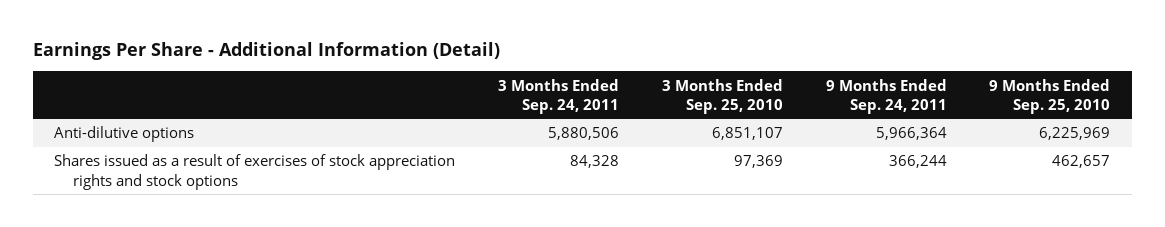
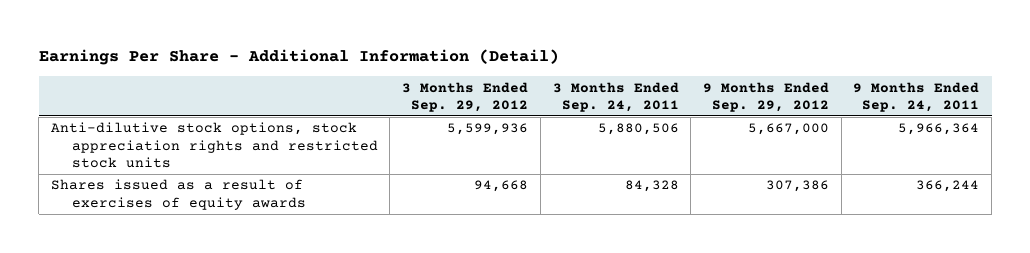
[661,78,783,114] 3 Months Ended Sep. 25, 2010 -> none
[989,78,1111,114] 9 Months Ended Sep. 25, 2010 -> none
none -> [402,81,529,112] 3 Months Ended Sep. 29, 2012
none -> [702,81,829,112] 9 Months Ended Sep. 29, 2012
[54,126,195,143] Anti-dilutive options -> [50,122,378,168] Anti-dilutive stock options, stock appreciation rights and restricted stock units
[54,154,456,190] Shares issued as a result of exercises of stock appreciation rights and stock options -> [50,179,306,210] Shares issued as a result of exercises of equity awards

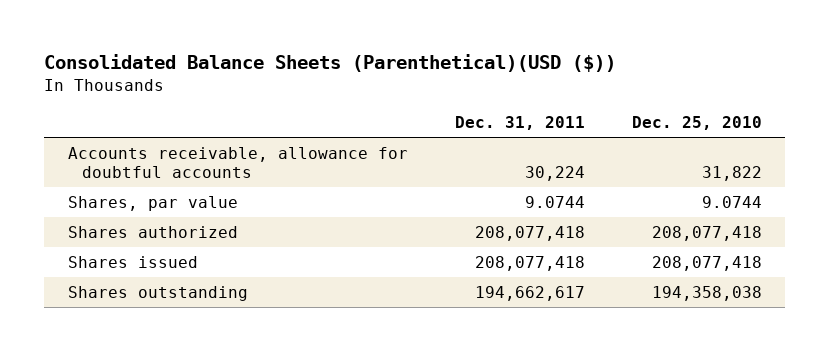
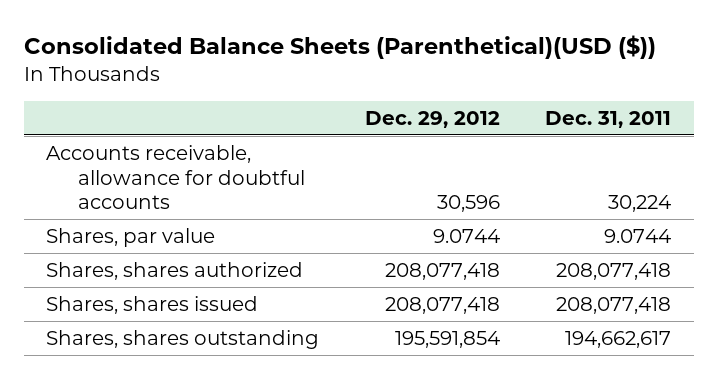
[631,116,762,131] Dec. 25, 2010 -> none
none -> [364,110,500,128] Dec. 29, 2012
[67,226,238,239] Shares authorized -> [46,261,304,280] Shares, shares authorized
[67,256,198,269] Shares issued -> [46,295,259,314] Shares, shares issued
[67,286,248,302] Shares outstanding -> [46,329,320,349] Shares, shares outstanding

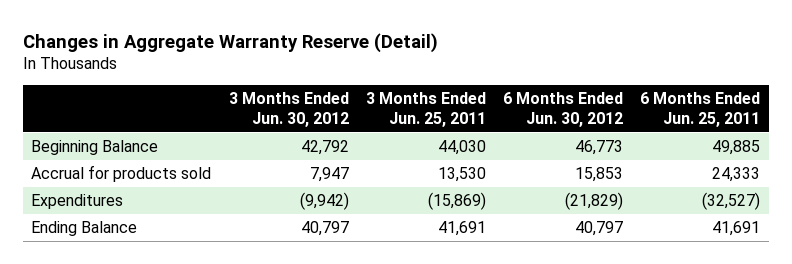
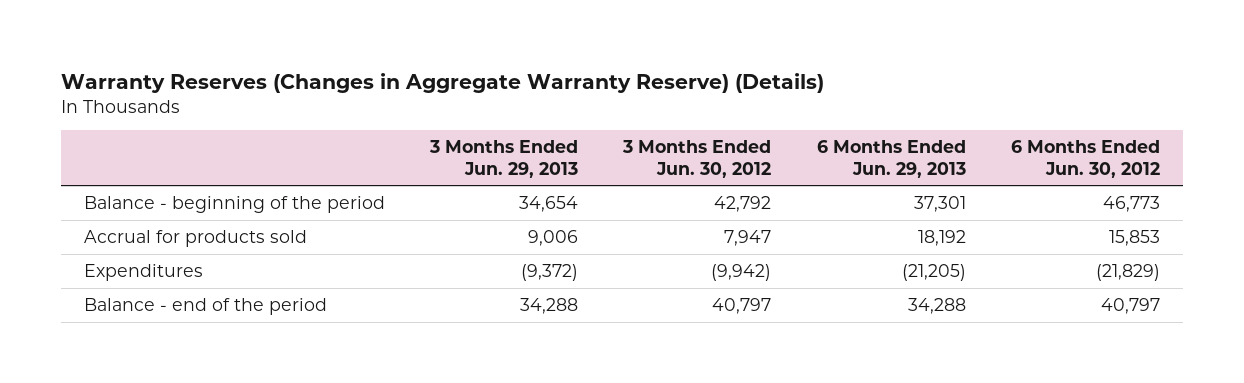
[22,32,438,53] Changes in Aggregate Warranty Reserve (Detail) -> [61,72,825,93] Warranty Reserves (Changes in Aggregate Warranty Reserve) (Details)
[365,92,486,127] 3 Months Ended Jun. 25, 2011 -> none
[640,92,761,127] 6 Months Ended Jun. 25, 2011 -> none
none -> [429,140,579,178] 3 Months Ended Jun. 29, 2013
none -> [816,140,966,178] 6 Months Ended Jun. 29, 2013
[31,140,159,156] Beginning Balance -> [83,195,385,213] Balance - beginning of the period
[31,221,138,237] Ending Balance -> [83,297,327,315] Balance - end of the period

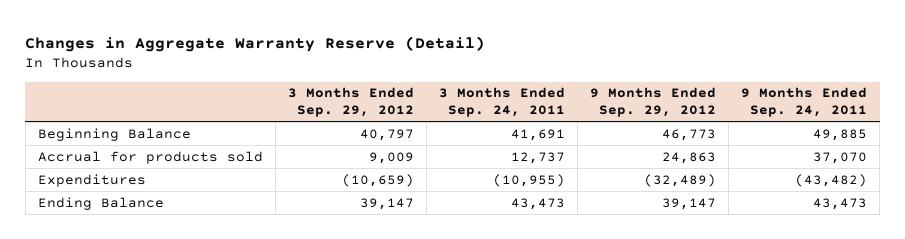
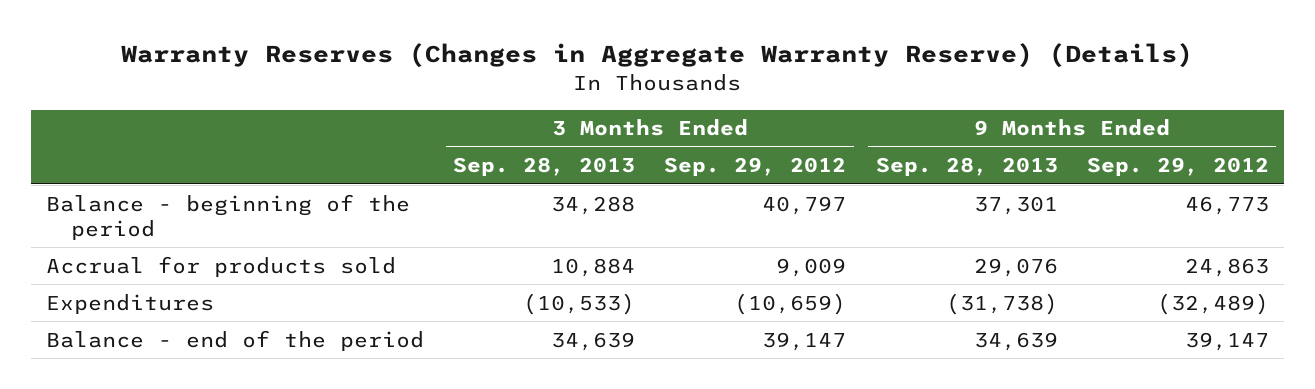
[25,35,486,52] Changes in Aggregate Warranty Reserve (Detail) -> [121,43,1194,69] Warranty Reserves (Changes in Aggregate Warranty Reserve) (Details)
[439,87,566,118] 3 Months Ended Sep. 24, 2011 -> none
[741,87,868,118] 9 Months Ended Sep. 24, 2011 -> none
none -> [452,157,635,177] Sep. 28, 2013
none -> [875,157,1058,177] Sep. 28, 2013
[37,127,191,141] Beginning Balance -> [45,193,410,241] Balance - beginning of the period
[37,196,164,210] Ending Balance -> [45,329,424,351] Balance - end of the period

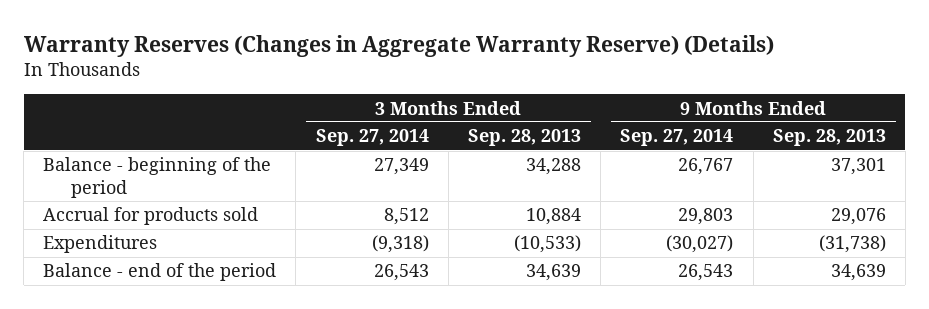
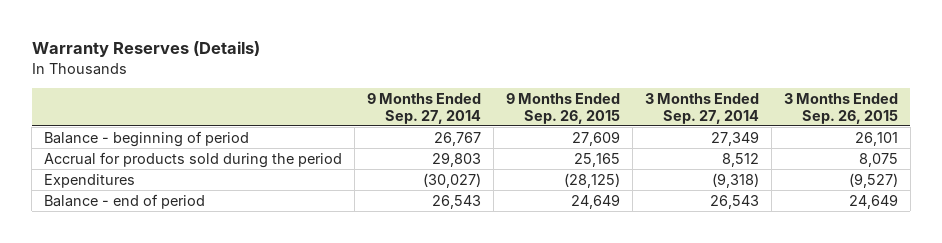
[23,34,774,57] Warranty Reserves (Changes in Aggregate Warranty Reserve) (Details) -> [31,41,260,58] Warranty Reserves (Details)
[467,129,581,147] Sep. 28, 2013 -> none
[772,129,886,147] Sep. 28, 2013 -> none
none -> [505,92,620,124] 9 Months Ended Sep. 26, 2015
none -> [783,92,898,124] 3 Months Ended Sep. 26, 2015
[43,157,272,198] Balance - beginning of the period -> [44,130,250,147] Balance - beginning of period
[43,207,259,226] Accrual for products sold -> [44,151,343,168] Accrual for products sold during the period
[43,263,277,282] Balance - end of the period -> [44,193,206,209] Balance - end of period

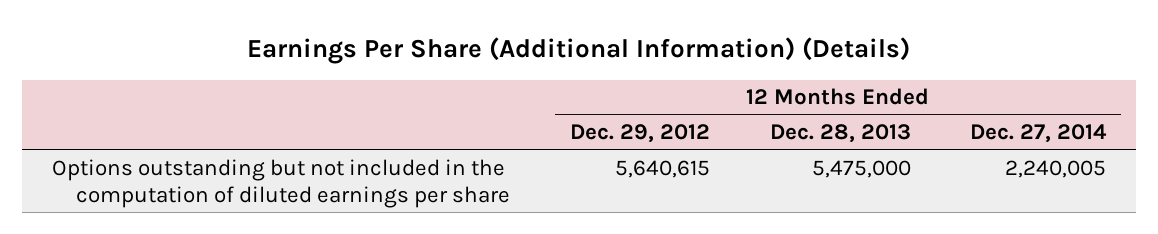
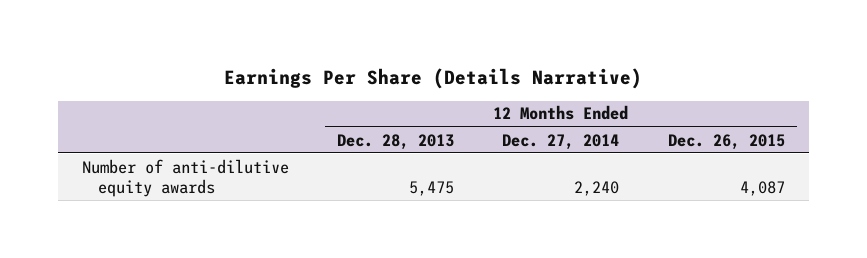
[247,37,911,65] Earnings Per Share (Additional Information) (Details) -> [224,67,643,89] Earnings Per Share (Details Narrative)
[570,124,711,144] Dec. 29, 2012 -> none
none -> [667,133,785,150] Dec. 26, 2015
[51,158,511,209] Options outstanding but not included in the computation of diluted earnings per share -> none
none -> [82,158,290,197] Number of anti-dilutive equity awards

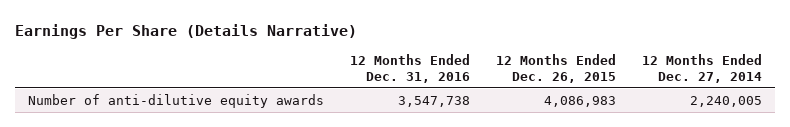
[337,133,455,150] Dec. 28, 2013 -> none
none -> [350,54,471,83] 12 Months Ended Dec. 31, 2016
[574,180,620,196] 2,240 -> [689,96,762,108] 2,240,005
[739,180,785,196] 4,087 -> [543,96,616,108] 4,086,983

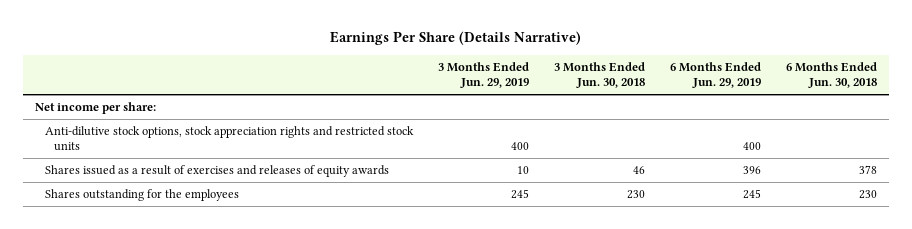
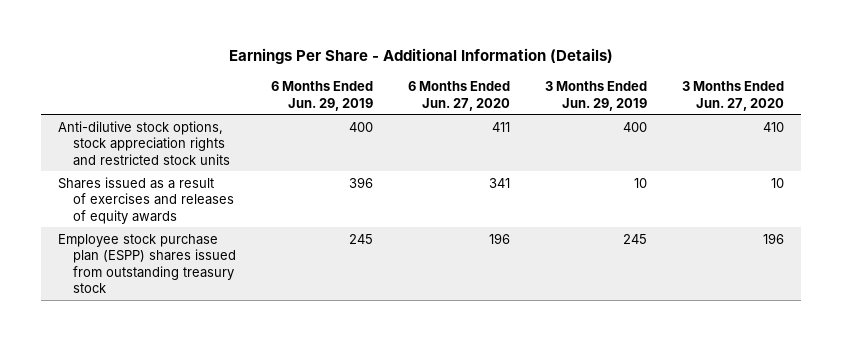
[329,31,581,46] Earnings Per Share (Details Narrative) -> [229,48,614,65] Earnings Per Share - Additional Information (Details)
[553,62,645,89] 3 Months Ended Jun. 30, 2018 -> none
[785,62,877,89] 6 Months Ended Jun. 30, 2018 -> none
none -> [407,81,510,111] 6 Months Ended Jun. 27, 2020
none -> [681,81,784,111] 3 Months Ended Jun. 27, 2020
[35,102,157,115] Net income per share: -> none
[44,189,239,202] Shares outstanding for the employees -> [58,233,236,294] Employee stock purchase plan (ESPP) shares issued from outstanding treasury stock

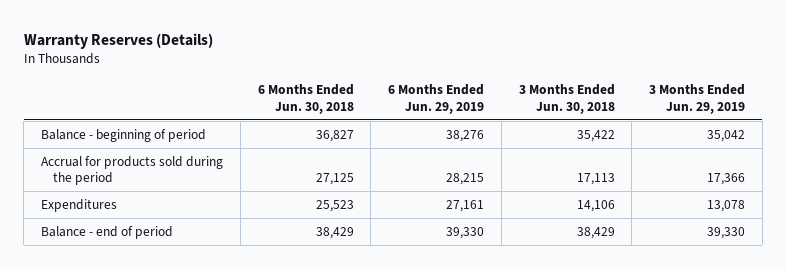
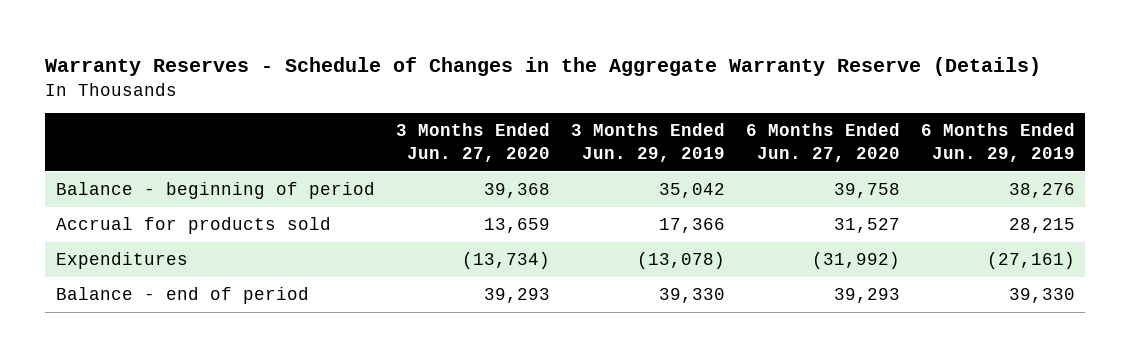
[23,32,213,49] Warranty Reserves (Details) -> [45,57,1042,77] Warranty Reserves - Schedule of Changes in the Aggregate Warranty Reserve (Details)
[257,84,354,114] 6 Months Ended Jun. 30, 2018 -> none
[518,84,615,114] 3 Months Ended Jun. 30, 2018 -> none
none -> [395,123,550,163] 3 Months Ended Jun. 27, 2020
none -> [745,123,900,163] 6 Months Ended Jun. 27, 2020
[41,155,224,186] Accrual for products sold during the period -> [55,217,331,235] Accrual for products sold
[446,199,485,212] 27,161 -> [986,252,1075,270] (27,161)
[707,199,746,212] 13,078 -> [636,252,725,270] (13,078)

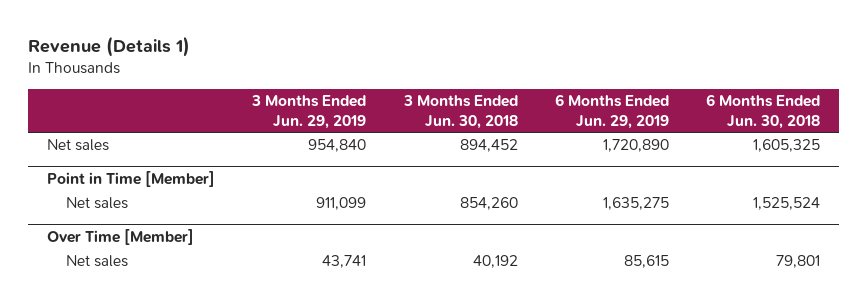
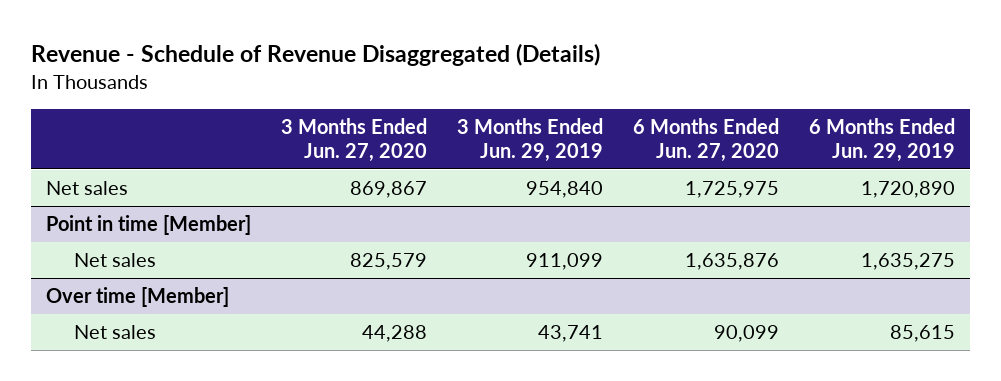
[28,36,191,58] Revenue (Details 1) -> [30,43,600,67] Revenue - Schedule of Revenue Disaggregated (Details)
[402,94,518,129] 3 Months Ended Jun. 30, 2018 -> none
[706,93,821,129] 6 Months Ended Jun. 30, 2018 -> none
none -> [281,118,428,163] 3 Months Ended Jun. 27, 2020
none -> [633,118,780,163] 6 Months Ended Jun. 27, 2020
[46,171,215,188] Point in Time [Member] -> [45,215,251,236] Point in time [Member]
[46,229,194,246] Over Time [Member] -> [45,287,229,308] Over time [Member]

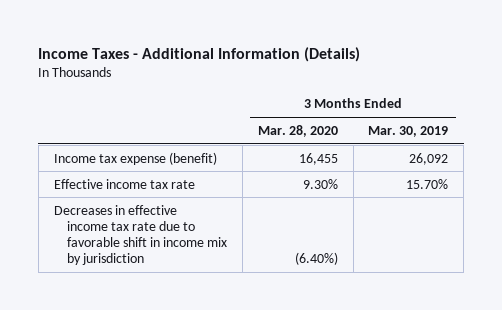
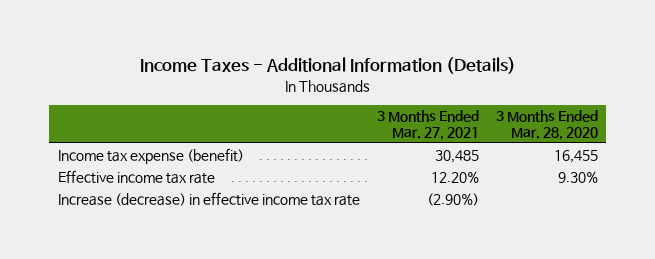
[368,125,449,137] Mar. 30, 2019 -> none
none -> [376,109,479,141] 3 Months Ended Mar. 27, 2021
[53,204,228,266] Decreases in effective income tax rate due to favorable shift in income mix by jurisdiction -> none
none -> [57,191,360,206] Increase (decrease) in effective income tax rate

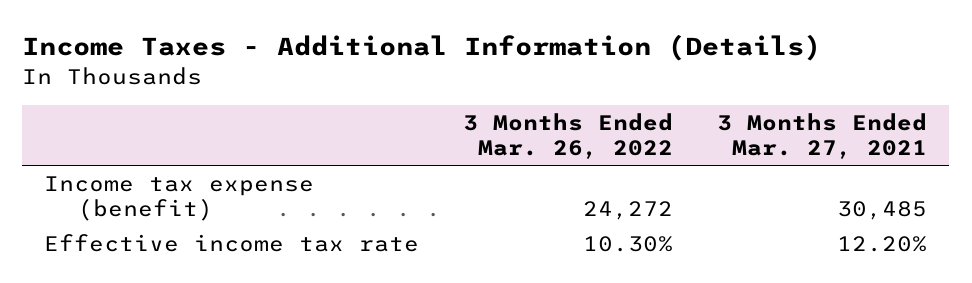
[495,109,598,141] 3 Months Ended Mar. 28, 2020 -> none
none -> [463,112,674,159] 3 Months Ended Mar. 26, 2022
[57,191,360,206] Increase (decrease) in effective income tax rate -> none

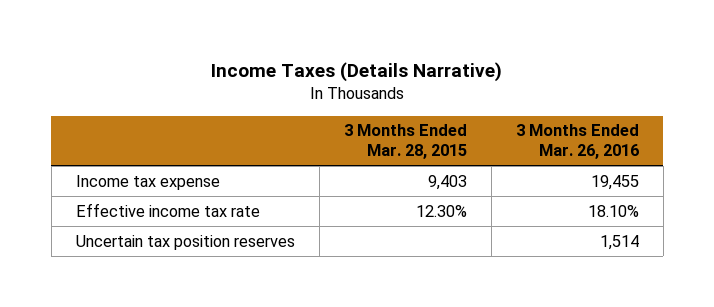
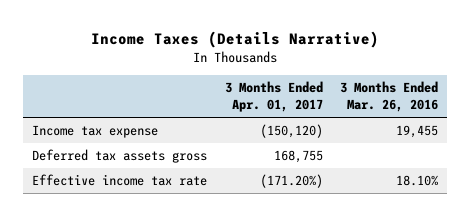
[343,124,467,160] 3 Months Ended Mar. 28, 2015 -> none
none -> [224,81,323,113] 3 Months Ended Apr. 01, 2017
none -> [32,149,208,164] Deferred tax assets gross
[75,234,295,250] Uncertain tax position reserves -> none

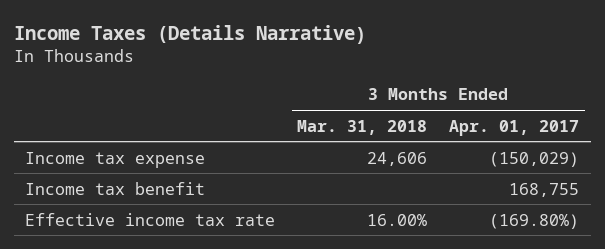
[340,81,439,113] 3 Months Ended Mar. 26, 2016 -> none
none -> [297,119,428,135] Mar. 31, 2018
[259,124,323,139] (150,120) -> [489,151,580,167] (150,029)
[32,149,208,164] Deferred tax assets gross -> [25,181,206,195] Income tax benefit
[259,174,323,189] (171.20%) -> [489,213,580,229] (169.80%)

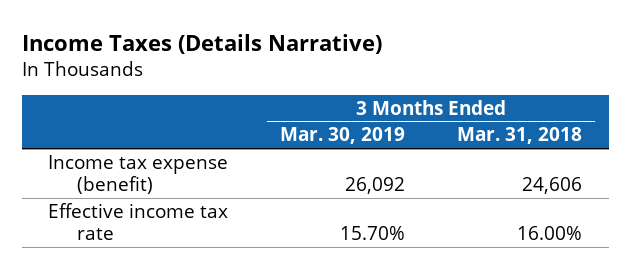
[449,119,580,136] Apr. 01, 2017 -> none
none -> [280,127,406,145] Mar. 30, 2019
[25,181,206,195] Income tax benefit -> none
[25,151,206,168] Income tax expense -> [48,154,229,194] Income tax expense (benefit)

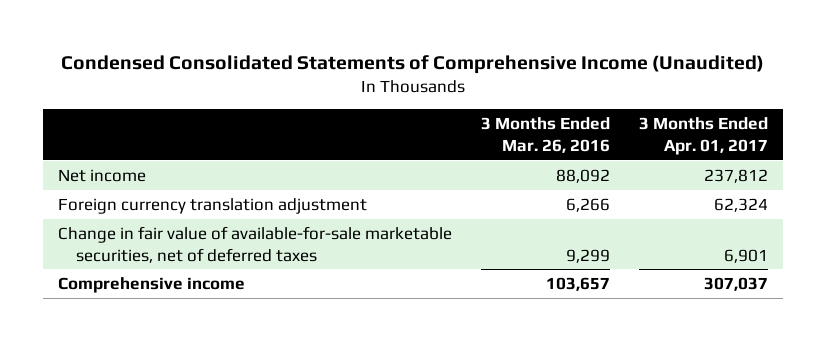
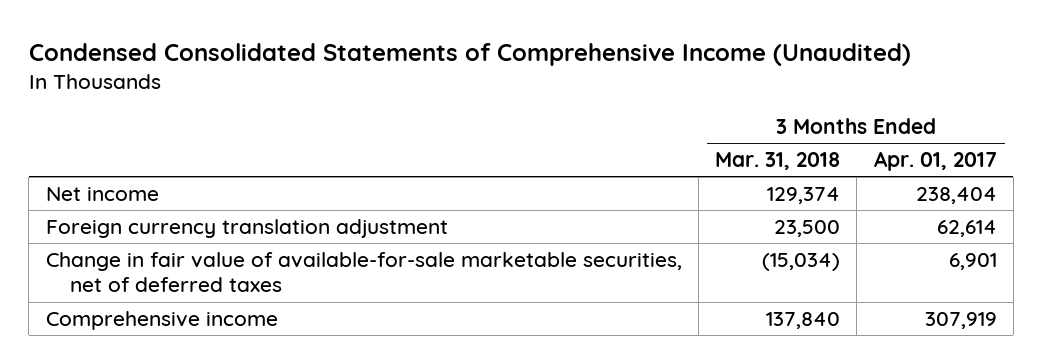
[480,117,610,153] 3 Months Ended Mar. 26, 2016 -> none
none -> [715,152,841,171] Mar. 31, 2018
[704,168,769,183] 237,812 -> [915,186,997,204] 238,404
[714,197,769,212] 62,324 -> [936,219,997,237] 62,614
[704,276,769,291] 307,037 -> [924,311,997,329] 307,919

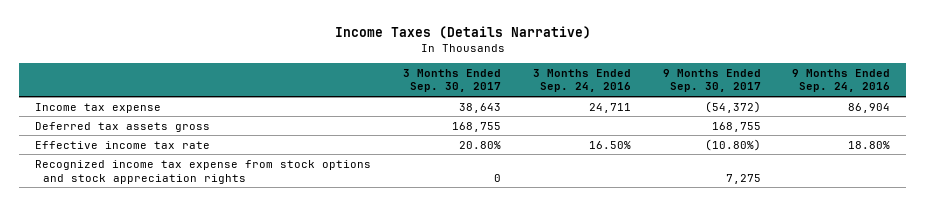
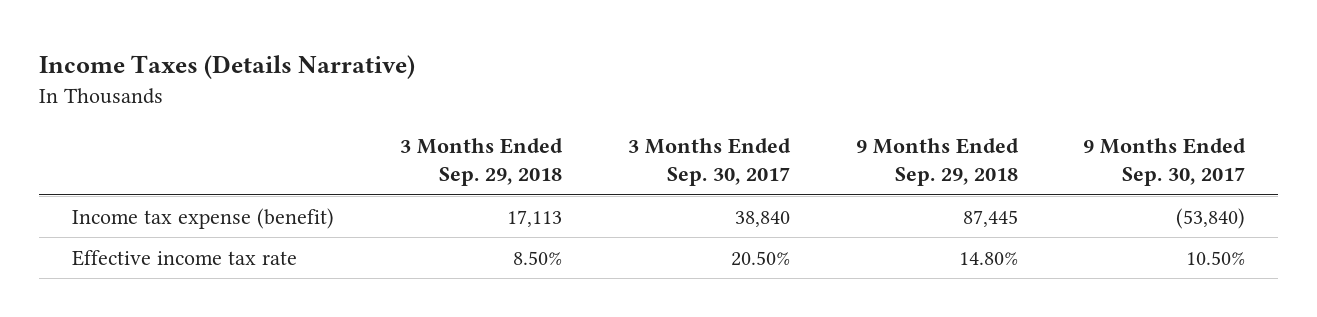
[532,68,631,93] 3 Months Ended Sep. 24, 2016 -> none
[792,68,891,93] 9 Months Ended Sep. 24, 2016 -> none
none -> [399,137,563,187] 3 Months Ended Sep. 29, 2018
none -> [855,137,1019,187] 9 Months Ended Sep. 29, 2018
[35,121,211,132] Deferred tax assets gross -> none
[35,159,372,184] Recognized income tax expense from stock options and stock appreciation rights -> none
[35,102,162,113] Income tax expense -> [71,207,334,229] Income tax expense (benefit)
[459,102,502,113] 38,643 -> [734,210,790,227] 38,840
[704,100,761,113] (54,372) -> [1176,207,1246,229] (53,840)
[459,140,502,149] 20.80% -> [730,250,790,266] 20.50%
[704,138,761,151] (10.80%) -> [1186,250,1246,265] 10.50%

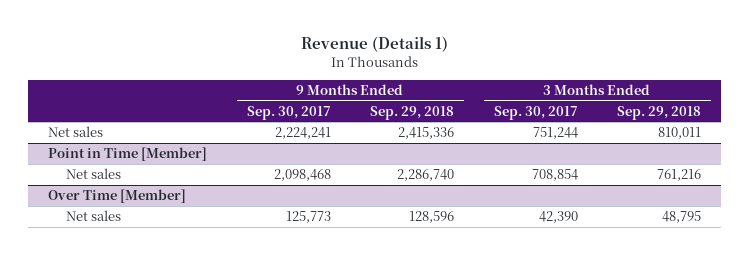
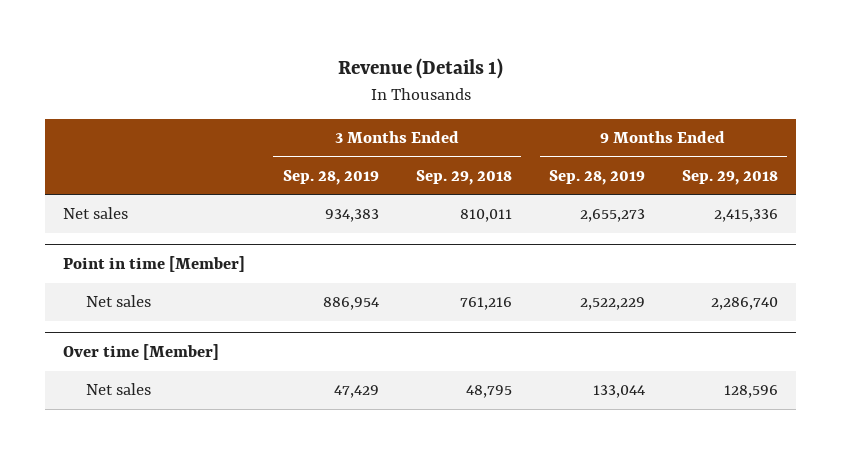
[246,105,331,120] Sep. 30, 2017 -> none
[493,105,578,120] Sep. 30, 2017 -> none
none -> [282,169,379,185] Sep. 28, 2019
none -> [548,169,645,185] Sep. 28, 2019
[48,147,208,162] Point in Time [Member] -> [63,256,246,273] Point in time [Member]
[48,189,187,204] Over Time [Member] -> [63,344,220,361] Over time [Member]

